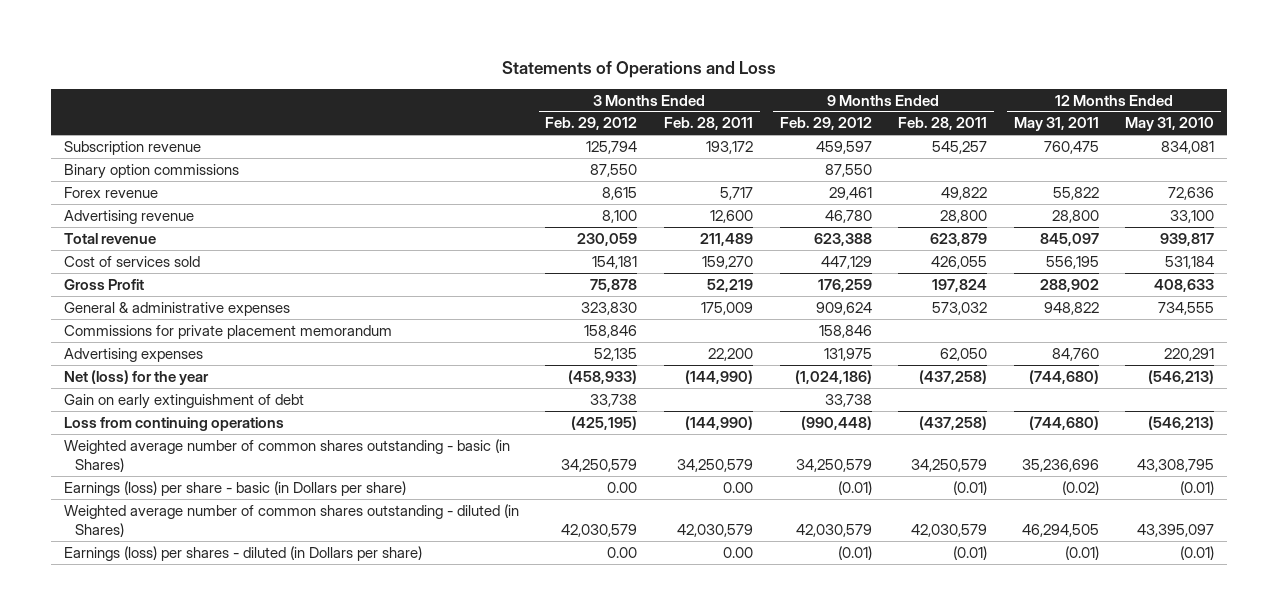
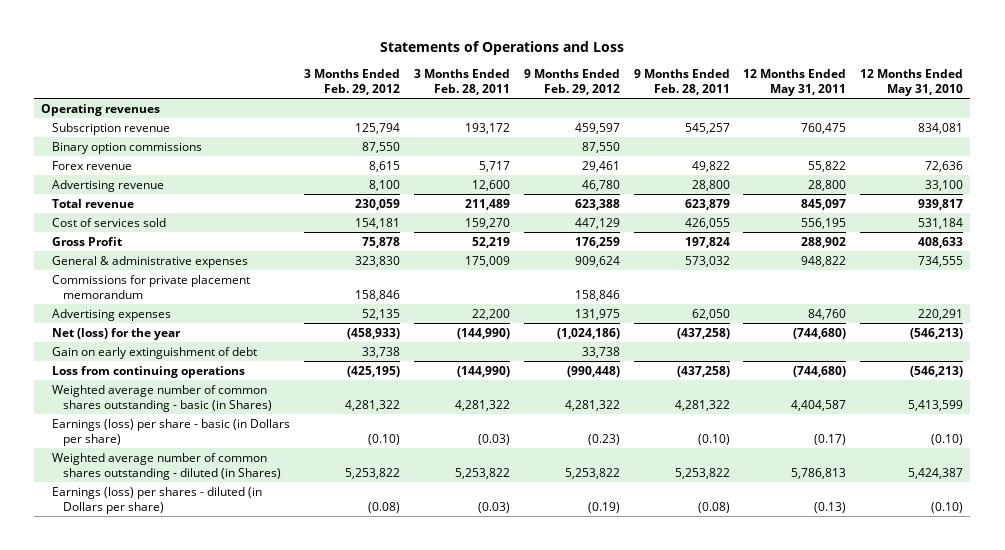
none -> [41,103,161,116] Operating revenues
[561,458,638,472] 34,250,579 -> [345,399,401,411] 4,281,322
[676,458,753,472] 34,250,579 -> [454,399,510,411] 4,281,322
[795,458,872,472] 34,250,579 -> [564,399,620,411] 4,281,322
[911,458,988,472] 34,250,579 -> [674,399,730,411] 4,281,322
[1021,458,1099,472] 35,236,696 -> [791,399,847,411] 4,404,587
[1137,458,1215,472] 43,308,795 -> [908,399,964,411] 5,413,599
[607,481,638,493] 0.00 -> [368,433,401,445] (0.10)
[722,481,753,493] 0.00 -> [477,433,510,445] (0.03)
[837,480,872,495] (0.01) -> [587,433,620,445] (0.23)
[953,480,988,495] (0.01) -> [697,433,730,445] (0.10)
[1061,480,1099,495] (0.02) -> [814,433,847,445] (0.17)
[1180,480,1215,495] (0.01) -> [931,433,964,445] (0.10)
[561,523,638,537] 42,030,579 -> [345,467,401,479] 5,253,822
[676,523,753,537] 42,030,579 -> [454,467,510,479] 5,253,822
[795,523,872,537] 42,030,579 -> [564,467,620,479] 5,253,822
[911,523,988,537] 42,030,579 -> [674,467,730,479] 5,253,822
[1021,523,1099,537] 46,294,505 -> [791,467,847,479] 5,786,813
[1137,523,1215,537] 43,395,097 -> [908,467,964,479] 5,424,387
[607,546,638,558] 0.00 -> [368,501,401,513] (0.08)
[722,546,753,558] 0.00 -> [477,501,510,513] (0.03)
[837,545,872,560] (0.01) -> [587,501,620,513] (0.19)
[953,545,988,560] (0.01) -> [697,501,730,513] (0.08)
[1064,545,1099,560] (0.01) -> [814,501,847,513] (0.13)
[1180,545,1215,560] (0.01) -> [931,501,964,513] (0.10)

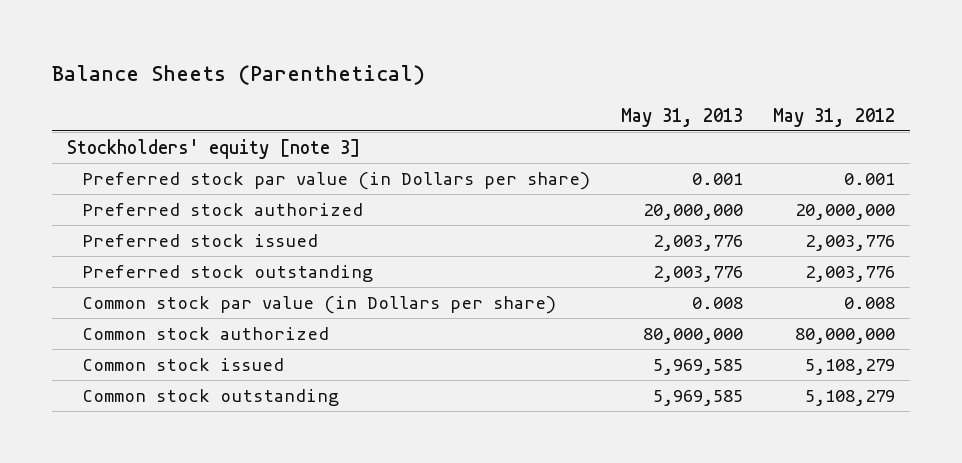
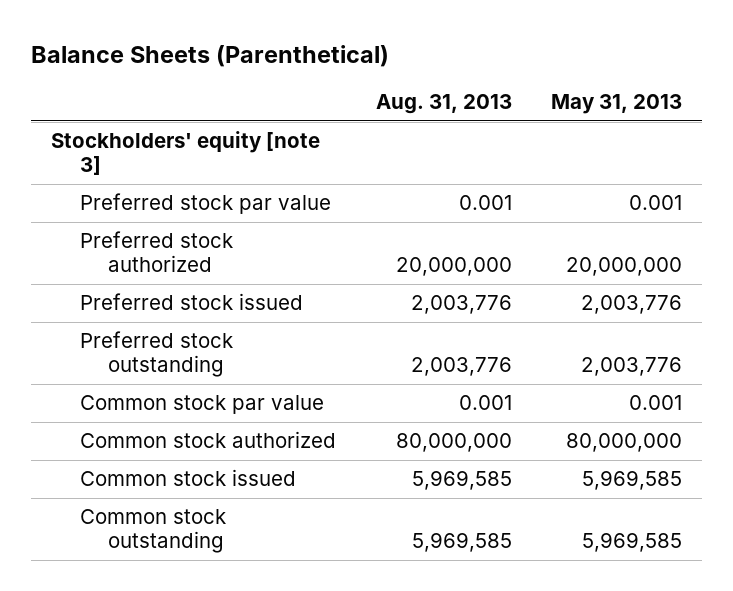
[772,107,895,127] May 31, 2012 -> none
none -> [375,94,512,115] Aug. 31, 2013
[82,171,591,190] Preferred stock par value (in Dollars per share) -> [79,193,331,215] Preferred stock par value
[82,295,557,314] Common stock par value (in Dollars per share) -> [79,395,324,415] Common stock par value
[691,296,743,309] 0.008 -> [629,395,683,411] 0.001

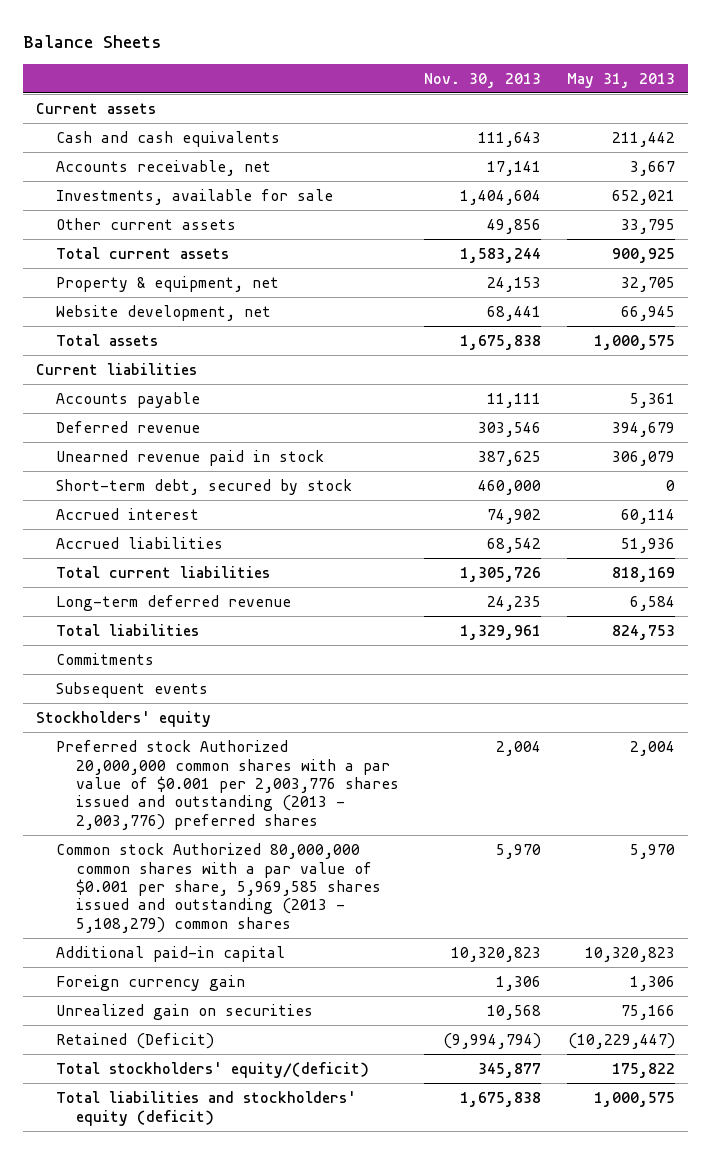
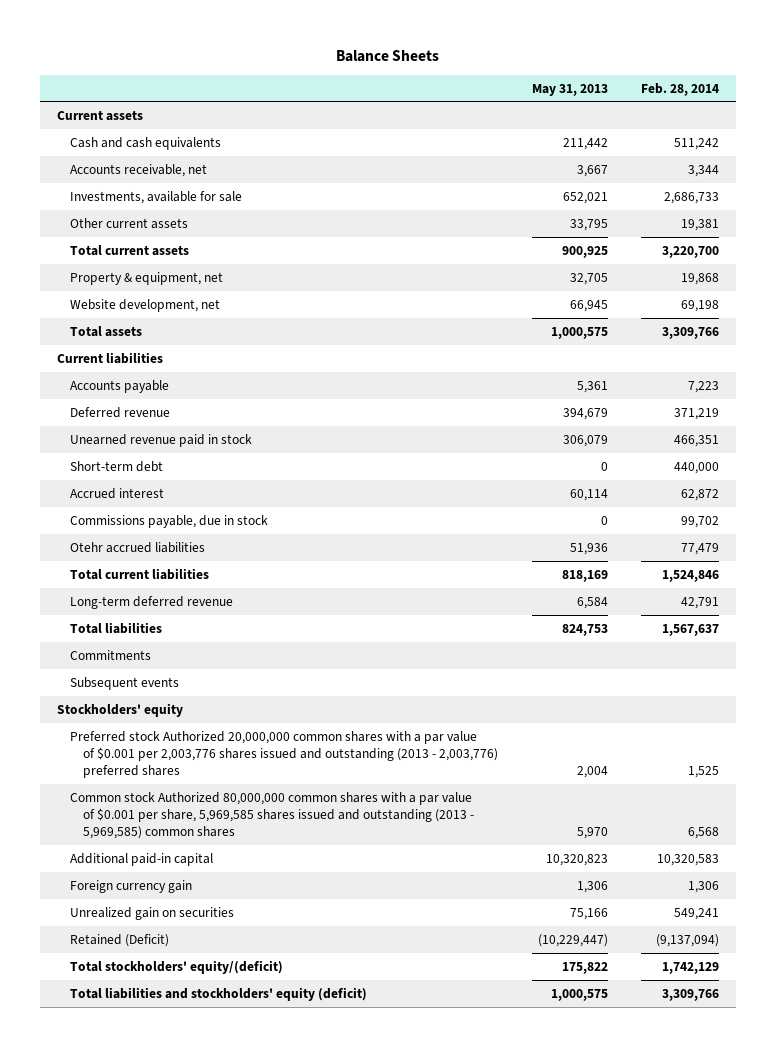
[424,72,542,88] Nov. 30, 2013 -> none
none -> [640,82,719,96] Feb. 28, 2014
[55,479,352,496] Short-term debt, secured by stock -> [70,460,164,472] Short-term debt
none -> [70,514,269,528] Commissions payable, due in stock
[55,537,223,550] Accrued liabilities -> [70,541,206,553] Otehr accrued liabilities
[55,843,381,933] Common stock Authorized 80,000,000 common shares with a par value of $0.001 per share, 5,969,585 shares issued and outstanding (2013 - 5,108,279) common shares -> [70,791,475,840] Common stock Authorized 80,000,000 common shares with a par value of $0.001 per share, 5,969,585 shares issued and outstanding (2013 - 5,969,585) common shares

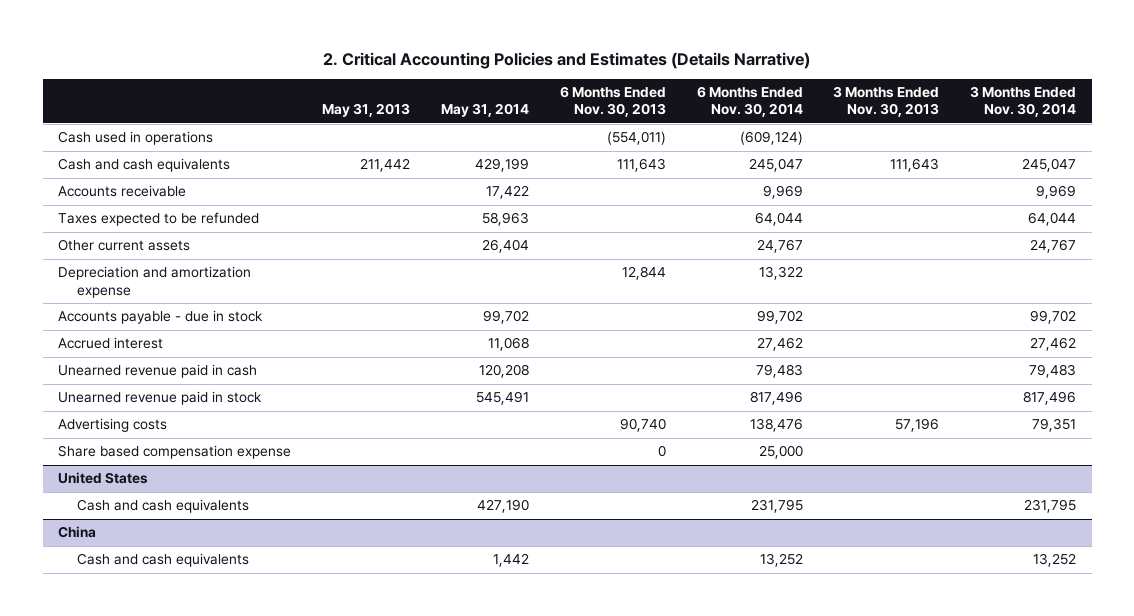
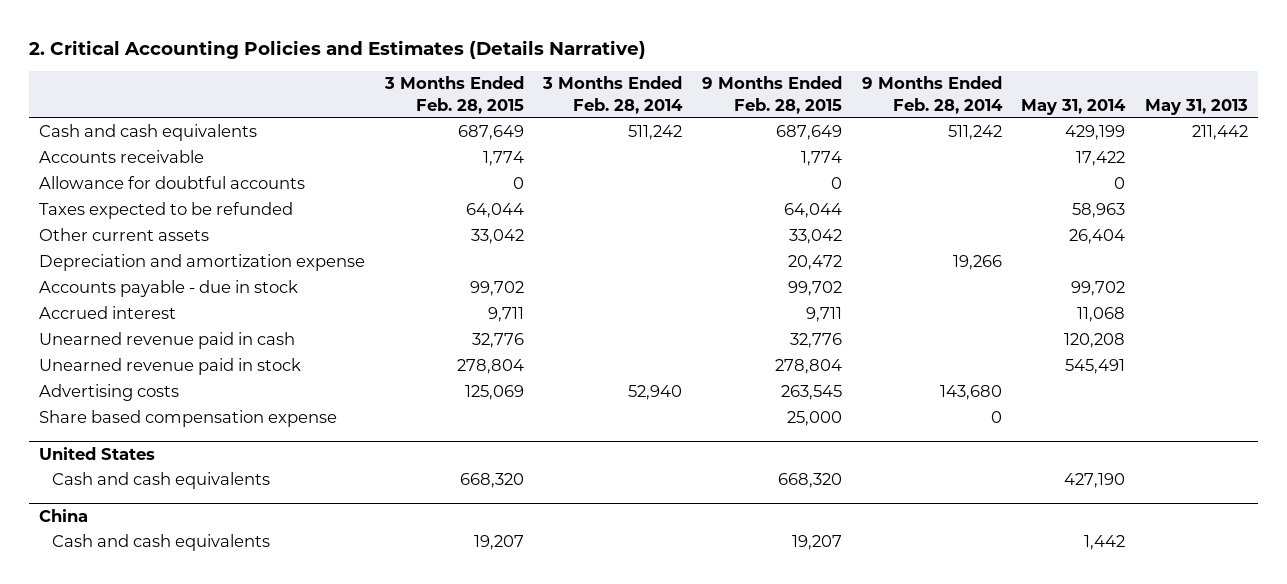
[559,86,666,118] 6 Months Ended Nov. 30, 2013 -> none
[696,86,803,118] 6 Months Ended Nov. 30, 2014 -> none
[833,86,940,118] 3 Months Ended Nov. 30, 2013 -> none
[970,86,1077,118] 3 Months Ended Nov. 30, 2014 -> none
none -> [383,76,524,114] 3 Months Ended Feb. 28, 2015
none -> [542,76,684,114] 3 Months Ended Feb. 28, 2014
none -> [702,76,843,114] 9 Months Ended Feb. 28, 2015
none -> [861,76,1003,114] 9 Months Ended Feb. 28, 2014
[58,131,214,146] Cash used in operations -> none
none -> [39,176,306,190] Allowance for doubtful accounts

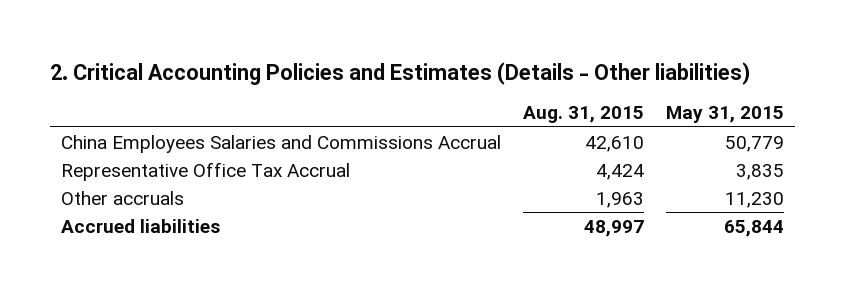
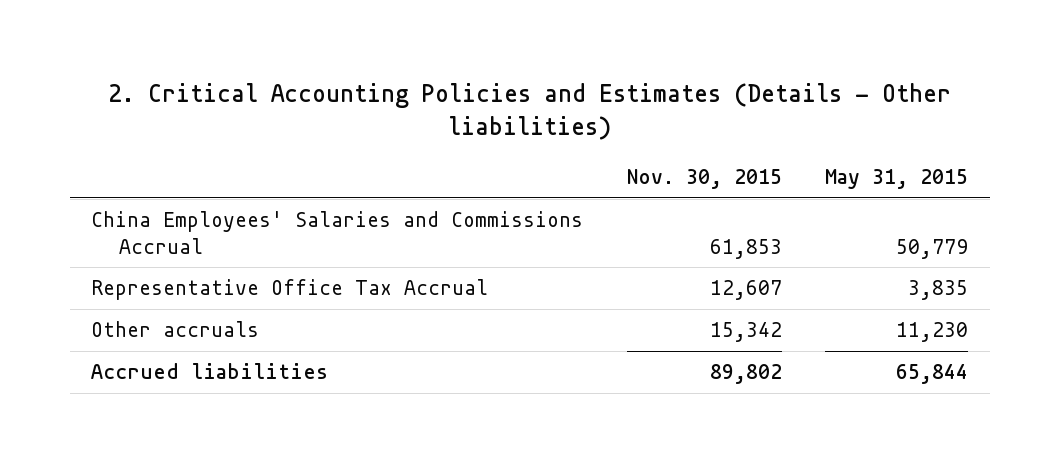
[523,106,645,124] Aug. 31, 2015 -> none
none -> [626,169,782,190] Nov. 30, 2015
[61,134,502,153] China Employees Salaries and Commissions Accrual -> [91,211,584,254] China Employees' Salaries and Commissions Accrual

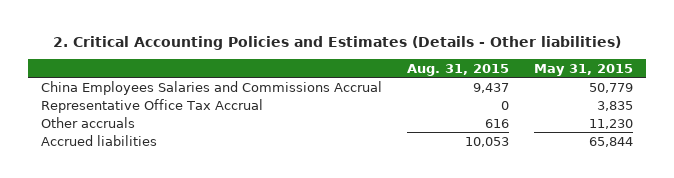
[626,169,782,190] Nov. 30, 2015 -> none
none -> [407,63,510,76] Aug. 31, 2015
[91,211,584,254] China Employees' Salaries and Commissions Accrual -> [40,80,382,95] China Employees Salaries and Commissions Accrual

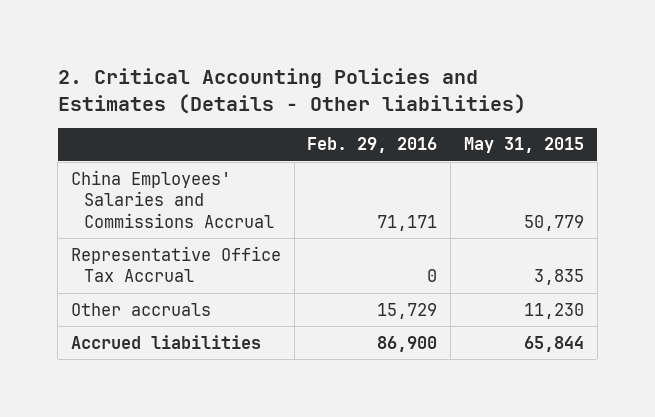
[407,63,510,76] Aug. 31, 2015 -> none
none -> [307,137,438,154] Feb. 29, 2016
[40,80,382,95] China Employees Salaries and Commissions Accrual -> [71,169,275,228] China Employees' Salaries and Commissions Accrual

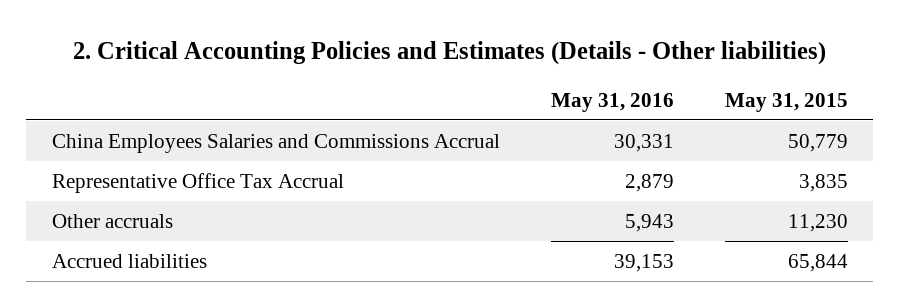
[307,137,438,154] Feb. 29, 2016 -> none
none -> [550,93,674,113] May 31, 2016
[71,169,275,228] China Employees' Salaries and Commissions Accrual -> [51,133,500,153] China Employees Salaries and Commissions Accrual

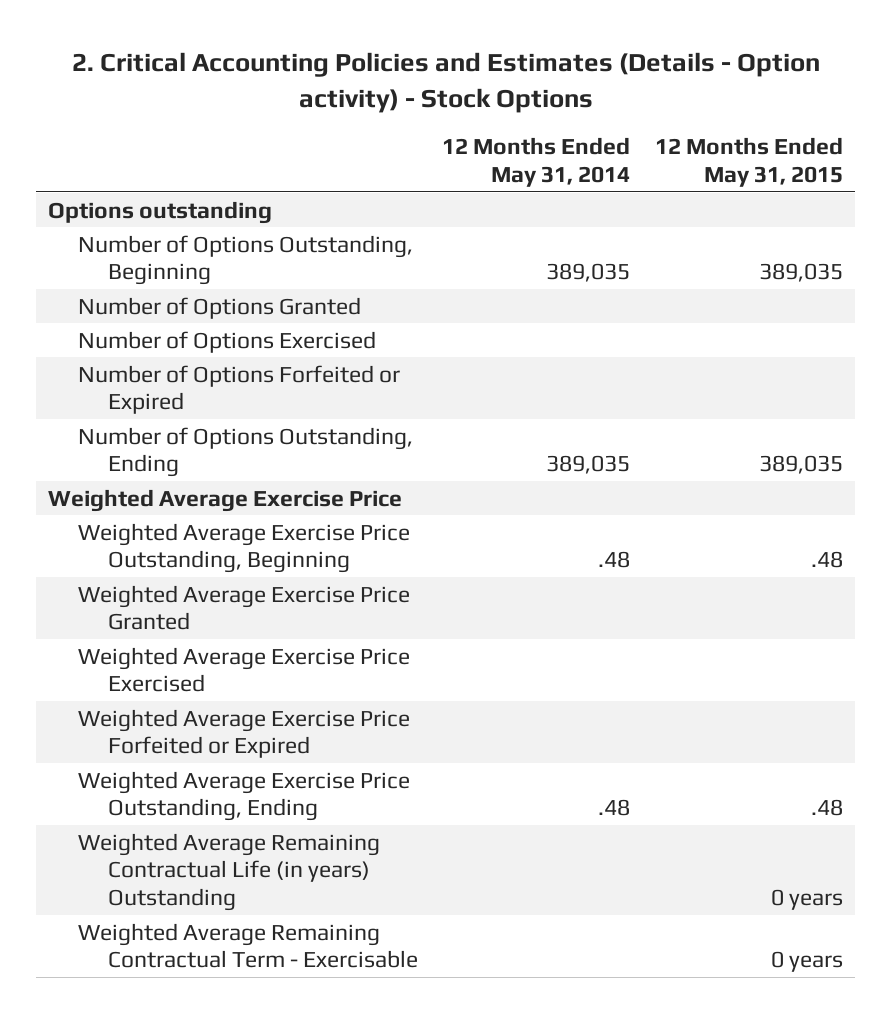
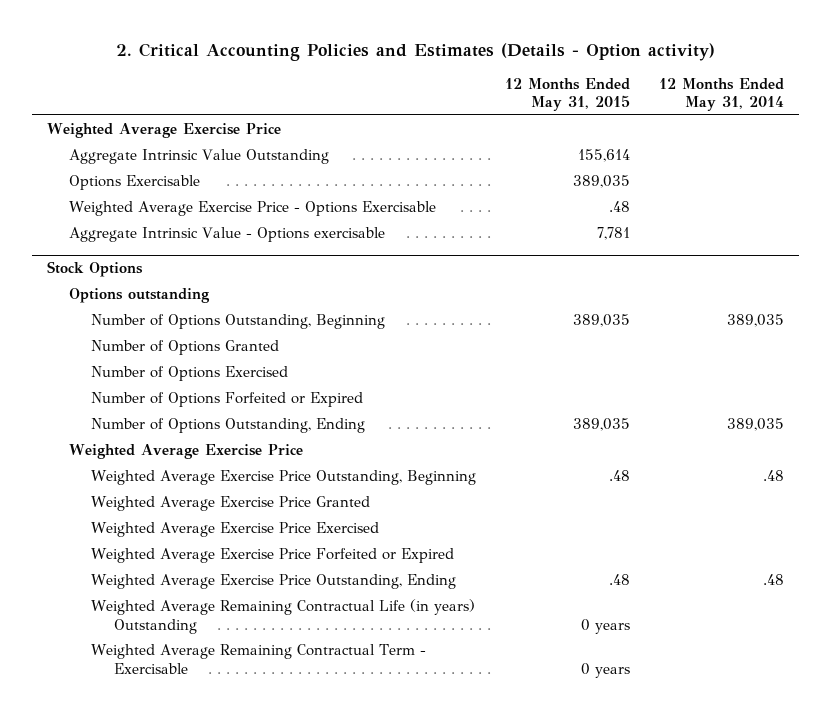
[71,52,820,113] 2. Critical Accounting Policies and Estimates (Details - Option activity) - Stock Options -> [115,42,715,61] 2. Critical Accounting Policies and Estimates (Details - Option activity)
none -> [46,123,281,139] Weighted Average Exercise Price
none -> [68,149,329,165] Aggregate Intrinsic Value Outstanding
none -> [68,175,200,191] Options Exercisable
none -> [68,201,436,217] Weighted Average Exercise Price - Options Exercisable
none -> [68,227,385,243] Aggregate Intrinsic Value - Options exercisable
none -> [46,261,143,278] Stock Options

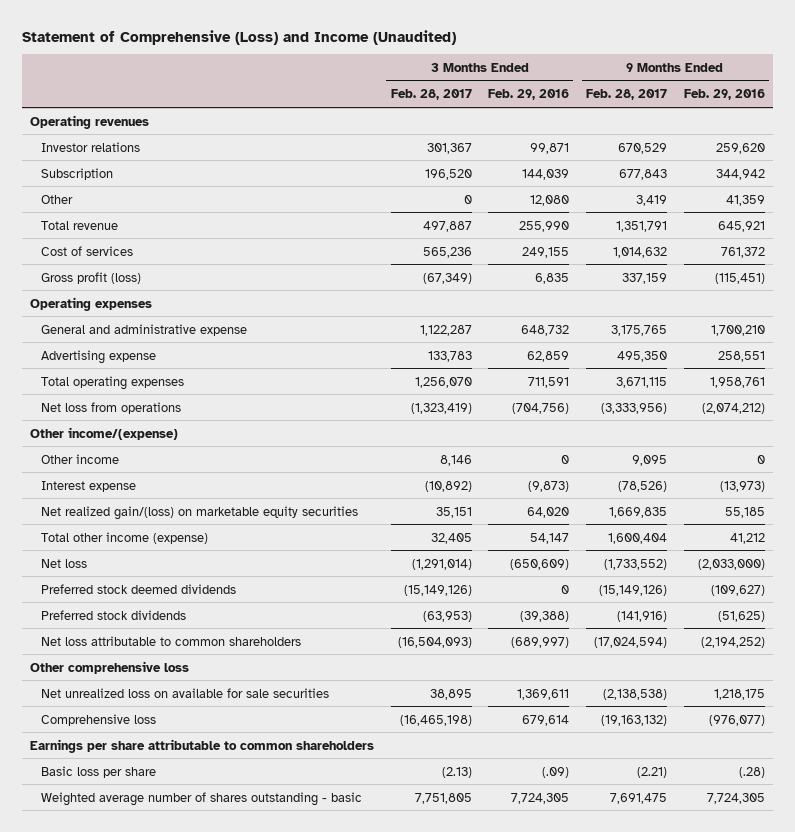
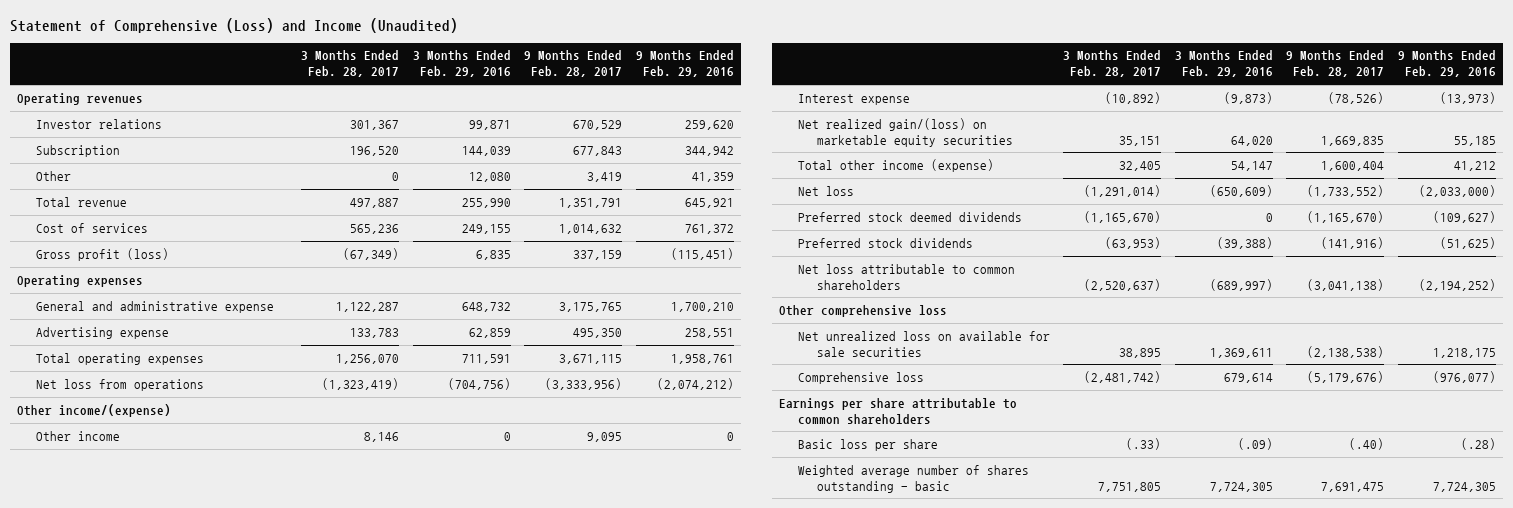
[403,584,472,596] (15,149,126) -> [1084,210,1162,223] (1,165,670)
[598,584,667,596] (15,149,126) -> [1307,210,1385,223] (1,165,670)
[397,636,472,648] (16,504,093) -> [1084,278,1162,291] (2,520,637)
[593,636,667,648] (17,024,594) -> [1307,278,1385,291] (3,041,138)
[399,714,472,726] (16,465,198) -> [1084,370,1162,383] (2,481,742)
[600,714,667,726] (19,163,132) -> [1307,370,1385,383] (5,179,676)
[441,766,472,778] (2.13) -> [1126,437,1162,450] (.33)
[636,766,667,778] (2.21) -> [1349,437,1385,450] (.40)

